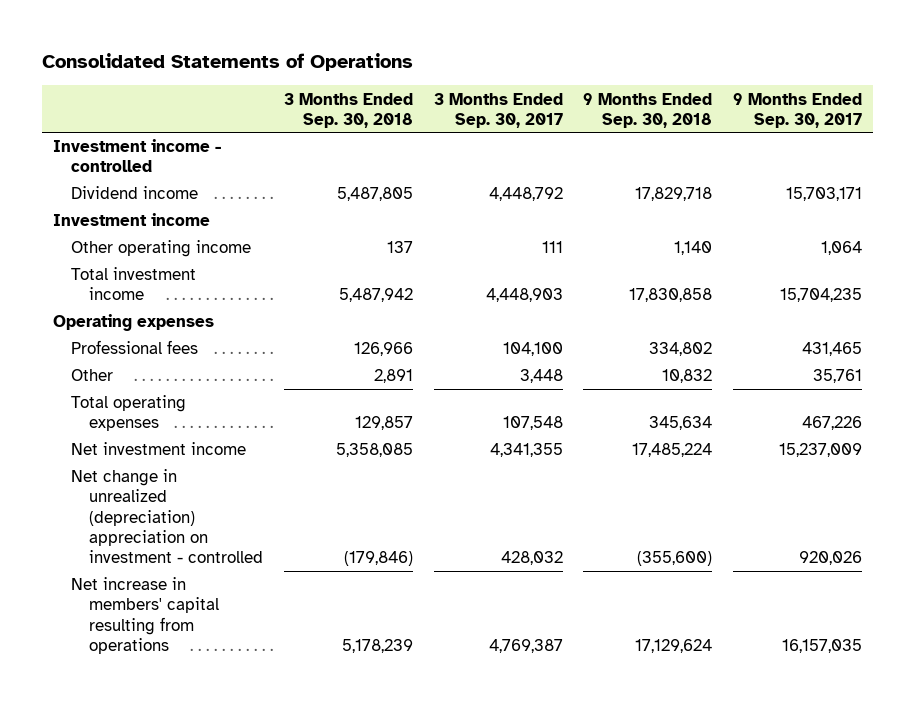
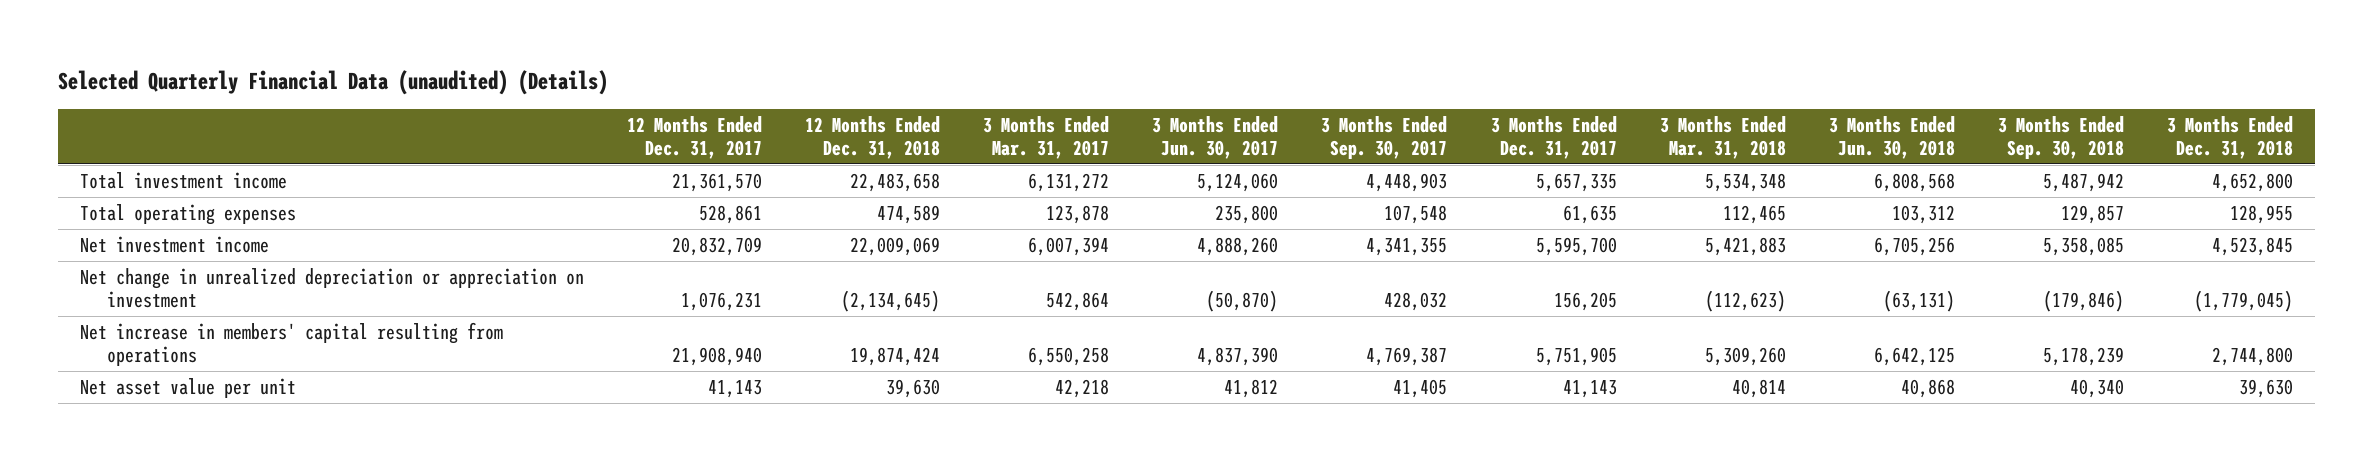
[42,53,414,72] Consolidated Statements of Operations -> [58,69,609,95] Selected Quarterly Financial Data (unaudited) (Details)
[583,92,713,128] 9 Months Ended Sep. 30, 2018 -> none
[733,92,863,128] 9 Months Ended Sep. 30, 2017 -> none
none -> [626,115,762,159] 12 Months Ended Dec. 31, 2017
none -> [804,115,940,159] 12 Months Ended Dec. 31, 2018
none -> [983,115,1110,159] 3 Months Ended Mar. 31, 2017
none -> [1152,115,1279,159] 3 Months Ended Jun. 30, 2017
none -> [1490,115,1617,159] 3 Months Ended Dec. 31, 2017
none -> [1659,115,1786,159] 3 Months Ended Mar. 31, 2018
none -> [1829,115,1956,159] 3 Months Ended Jun. 30, 2018
none -> [2167,115,2294,159] 3 Months Ended Dec. 31, 2018
[52,139,221,173] Investment income - controlled -> none
[70,186,198,200] Dividend income -> none
[52,213,210,227] Investment income -> none
[70,240,251,258] Other operating income -> none
[52,314,214,332] Operating expenses -> none
[70,340,198,355] Professional fees -> none
[70,369,113,382] Other -> none
[70,469,263,564] Net change in unrealized (depreciation) appreciation on investment - controlled -> [79,267,584,309] Net change in unrealized depreciation or appreciation on investment
none -> [79,377,296,398] Net asset value per unit

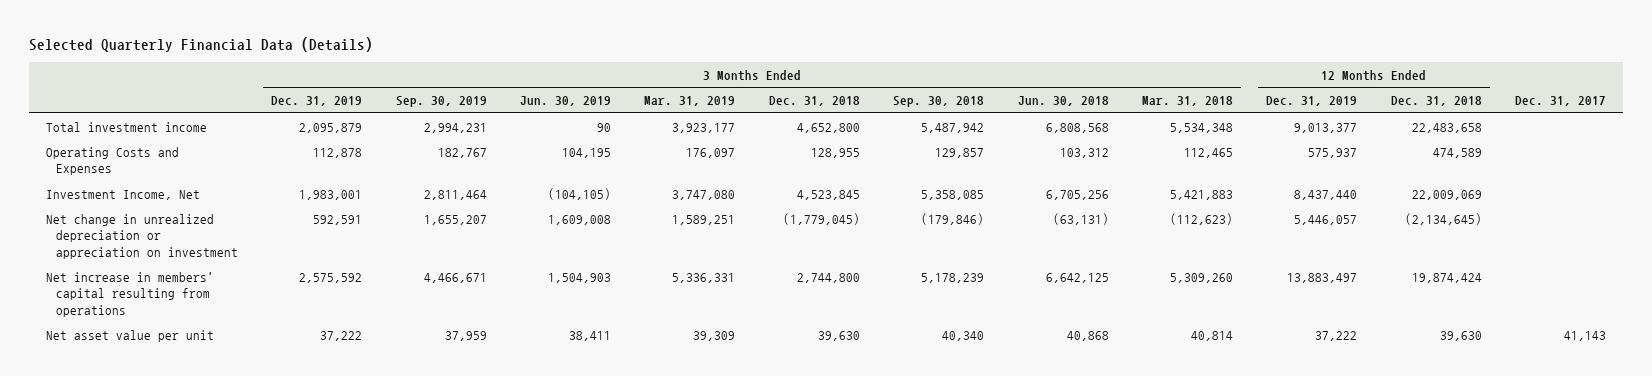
[58,69,609,95] Selected Quarterly Financial Data (unaudited) (Details) -> [29,36,374,52] Selected Quarterly Financial Data (Details)
[626,115,762,159] 12 Months Ended Dec. 31, 2017 -> none
[983,115,1110,159] 3 Months Ended Mar. 31, 2017 -> none
[1152,115,1279,159] 3 Months Ended Jun. 30, 2017 -> none
[1321,115,1448,159] 3 Months Ended Sep. 30, 2017 -> none
[1490,115,1617,159] 3 Months Ended Dec. 31, 2017 -> none
none -> [271,95,363,106] Dec. 31, 2019
none -> [395,95,487,107] Sep. 30, 2019
none -> [520,95,612,106] Jun. 30, 2019
none -> [644,95,736,106] Mar. 31, 2019
none -> [1266,95,1358,106] Dec. 31, 2019
none -> [1514,95,1606,106] Dec. 31, 2017
[79,203,296,225] Total operating expenses -> [45,146,179,176] Operating Costs and Expenses
[79,235,269,253] Net investment income -> [45,189,200,200] Investment Income, Net

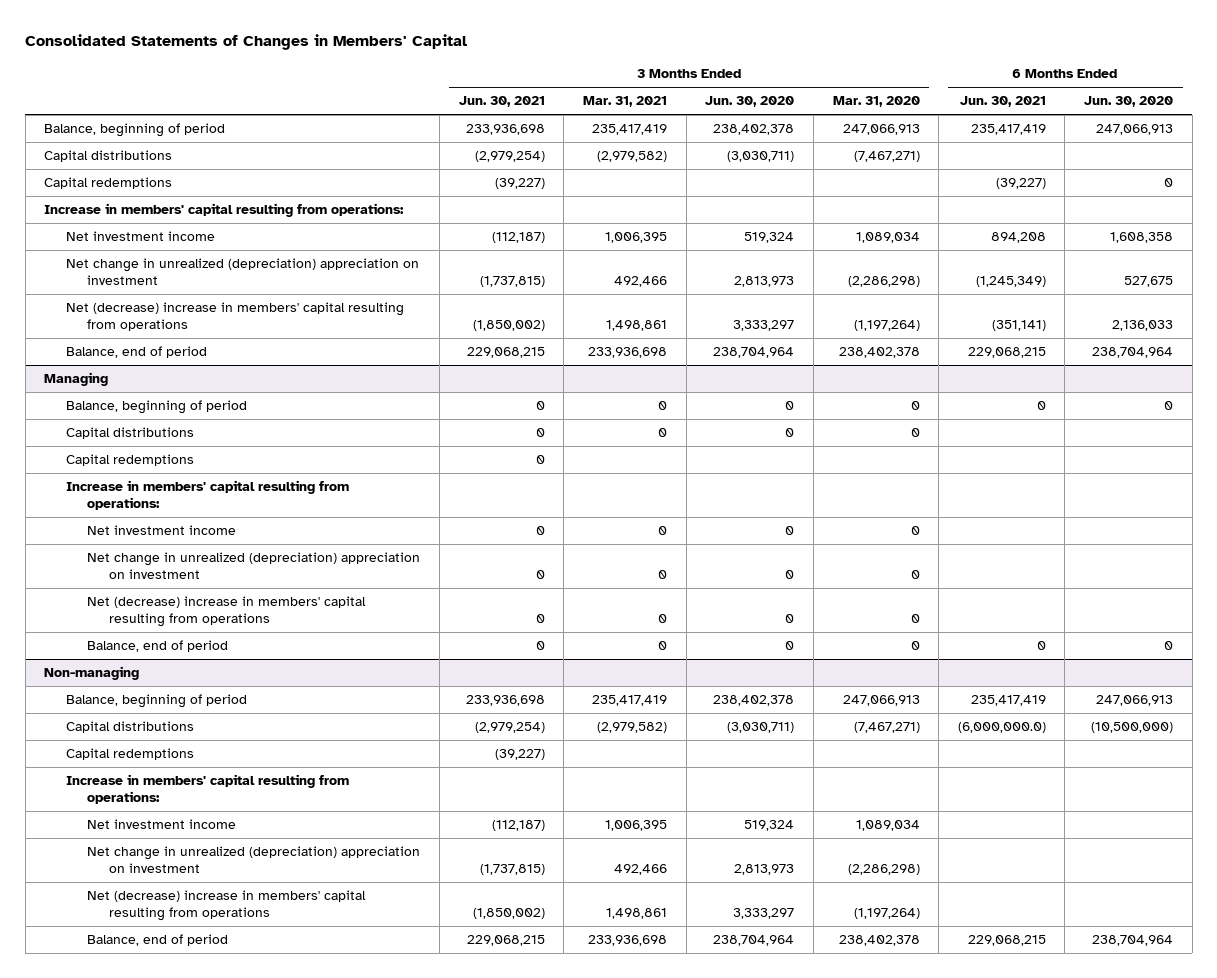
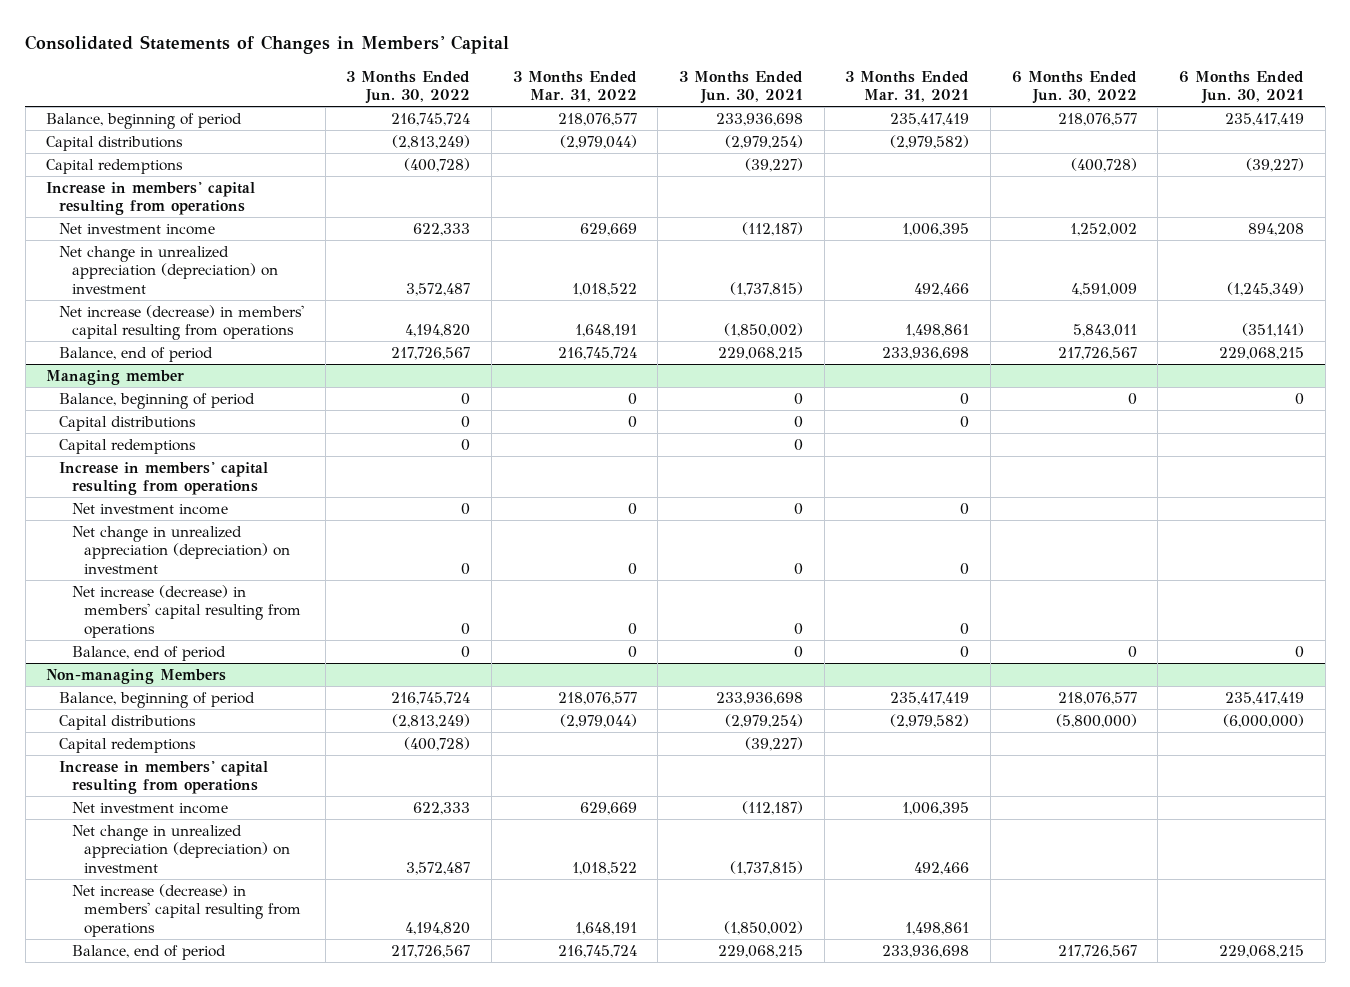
[705,96,795,108] Jun. 30, 2020 -> none
[832,96,920,108] Mar. 31, 2020 -> none
[1084,96,1174,108] Jun. 30, 2020 -> none
none -> [346,70,471,105] 3 Months Ended Jun. 30, 2022
none -> [512,70,637,103] 3 Months Ended Mar. 31, 2022
none -> [1011,70,1137,105] 6 Months Ended Jun. 30, 2022
[44,203,405,218] Increase in members' capital resulting from operations: -> [46,181,256,216] Increase in members' capital resulting from operations
[65,258,419,286] Net change in unrealized (depreciation) appreciation on investment -> [59,245,278,294] Net change in unrealized appreciation (depreciation) on investment
[65,302,404,332] Net (decrease) increase in members' capital resulting from operations -> [59,304,305,341] Net increase (decrease) in members' capital resulting from operations
[44,372,109,387] Managing -> [46,369,185,385] Managing member
[65,480,349,511] Increase in members' capital resulting from operations: -> [59,461,269,496] Increase in members' capital resulting from operations
[87,552,421,580] Net change in unrealized (depreciation) appreciation on investment -> [71,525,291,574] Net change in unrealized appreciation (depreciation) on investment
[87,596,367,628] Net (decrease) increase in members' capital resulting from operations -> [71,584,302,638] Net increase (decrease) in members' capital resulting from operations
[44,666,140,681] Non-managing -> [46,668,227,684] Non-managing Members
[957,722,1046,734] (6,000,000.0) -> [1223,713,1305,728] (6,000,000)
[65,774,349,805] Increase in members' capital resulting from operations: -> [59,760,269,795] Increase in members' capital resulting from operations
[87,846,421,874] Net change in unrealized (depreciation) appreciation on investment -> [71,824,291,873] Net change in unrealized appreciation (depreciation) on investment
[87,890,367,922] Net (decrease) increase in members' capital resulting from operations -> [71,883,302,937] Net increase (decrease) in members' capital resulting from operations

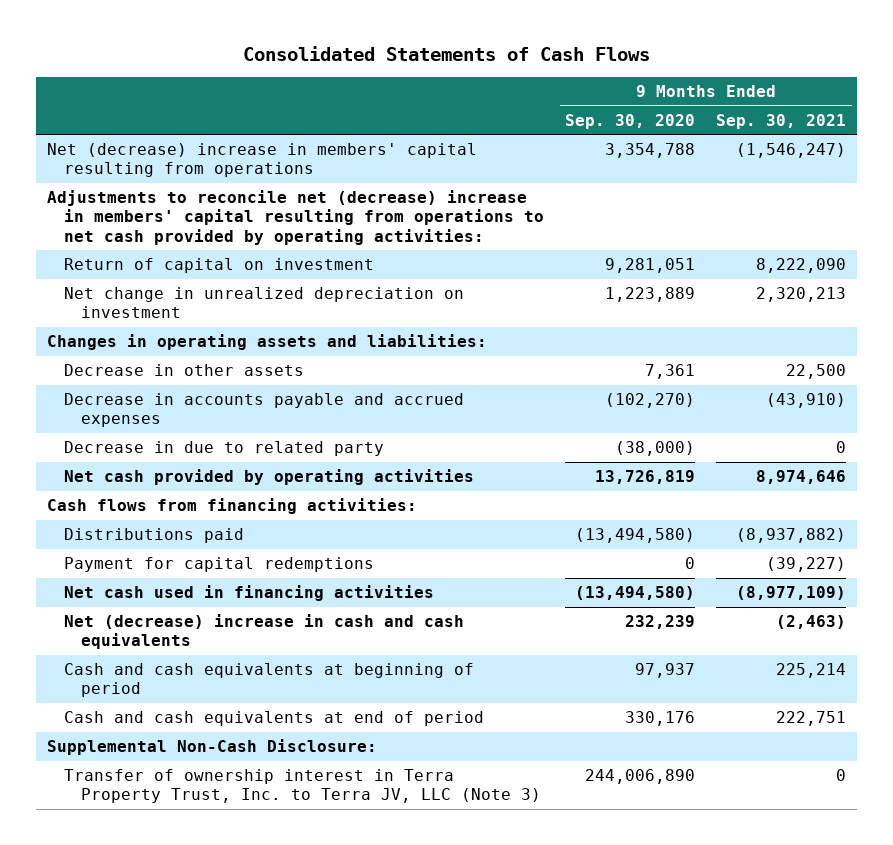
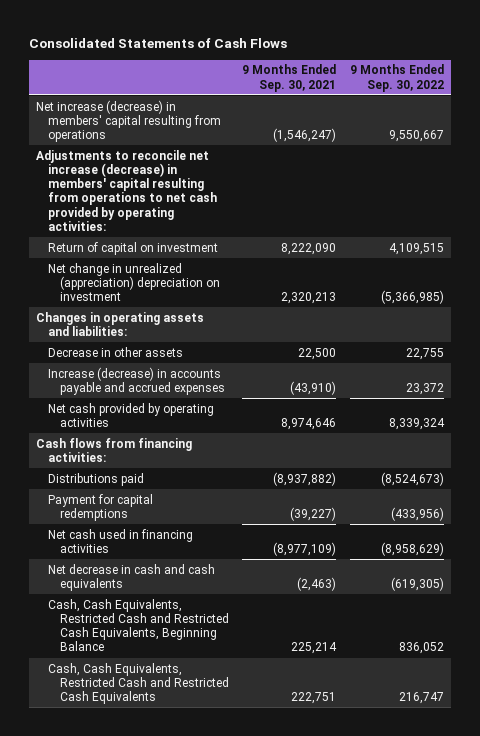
[565,113,696,129] Sep. 30, 2020 -> none
none -> [349,64,444,92] 9 Months Ended Sep. 30, 2022
[46,143,477,178] Net (decrease) increase in members' capital resulting from operations -> [35,99,221,143] Net increase (decrease) in members' capital resulting from operations
[46,190,544,245] Adjustments to reconcile net (decrease) increase in members' capital resulting from operations to net cash provided by operating activities: -> [35,149,217,232] Adjustments to reconcile net increase (decrease) in members' capital resulting from operations to net cash provided by operating activities:
[63,287,464,319] Net change in unrealized depreciation on investment -> [47,262,220,302] Net change in unrealized (appreciation) depreciation on investment
[63,441,384,457] Decrease in due to related party -> none
[63,393,464,428] Decrease in accounts payable and accrued expenses -> [47,366,225,395] Increase (decrease) in accounts payable and accrued expenses
[46,739,377,756] Supplemental Non-Cash Disclosure: -> none
[63,769,541,804] Transfer of ownership interest in Terra Property Trust, Inc. to Terra JV, LLC (Note 3) -> none
[63,614,464,650] Net (decrease) increase in cash and cash equivalents -> [47,563,215,591] Net decrease in cash and cash equivalents
[63,663,474,698] Cash and cash equivalents at beginning of period -> [47,598,229,652] Cash, Cash Equivalents, Restricted Cash and Restricted Cash Equivalents, Beginning Balance
[63,711,484,727] Cash and cash equivalents at end of period -> [47,662,229,705] Cash, Cash Equivalents, Restricted Cash and Restricted Cash Equivalents

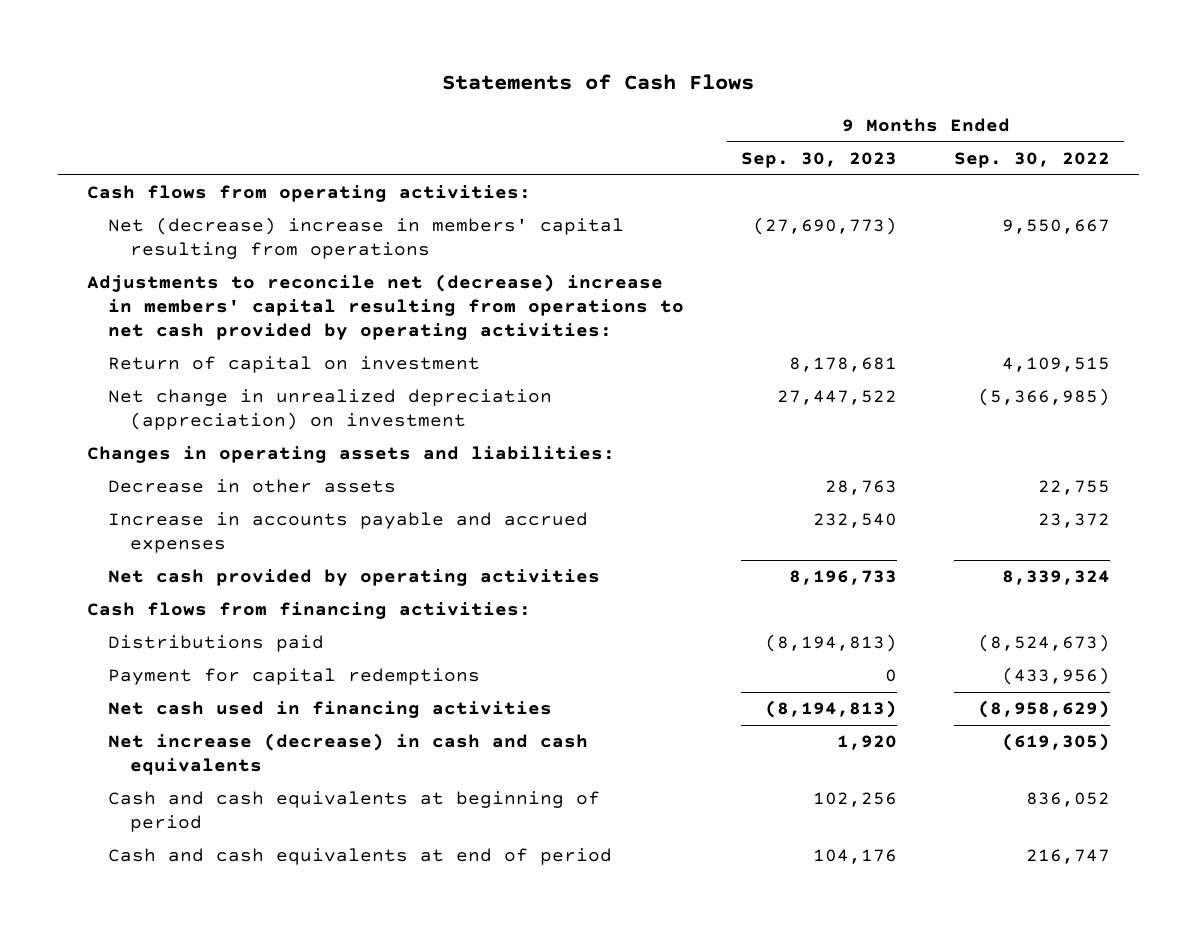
[29,37,288,48] Consolidated Statements of Cash Flows -> [442,73,755,90] Statements of Cash Flows
[242,64,337,92] 9 Months Ended Sep. 30, 2021 -> none
none -> [741,151,898,168] Sep. 30, 2023
none -> [86,185,531,203] Cash flows from operating activities:
[35,99,221,143] Net increase (decrease) in members' capital resulting from operations -> [108,217,625,260] Net (decrease) increase in members' capital resulting from operations
[35,149,217,232] Adjustments to reconcile net increase (decrease) in members' capital resulting from operations to net cash provided by operating activities: -> [86,274,685,341] Adjustments to reconcile net (decrease) increase in members' capital resulting from operations to net cash provided by operating activities:
[47,262,220,302] Net change in unrealized (appreciation) depreciation on investment -> [108,389,553,431] Net change in unrealized depreciation (appreciation) on investment
[47,366,225,395] Increase (decrease) in accounts payable and accrued expenses -> [108,512,589,554] Increase in accounts payable and accrued expenses
[47,563,215,591] Net decrease in cash and cash equivalents -> [108,733,589,776] Net increase (decrease) in cash and cash equivalents
[47,598,229,652] Cash, Cash Equivalents, Restricted Cash and Restricted Cash Equivalents, Beginning Balance -> [108,791,601,833] Cash and cash equivalents at beginning of period
[47,662,229,705] Cash, Cash Equivalents, Restricted Cash and Restricted Cash Equivalents -> [108,848,613,866] Cash and cash equivalents at end of period

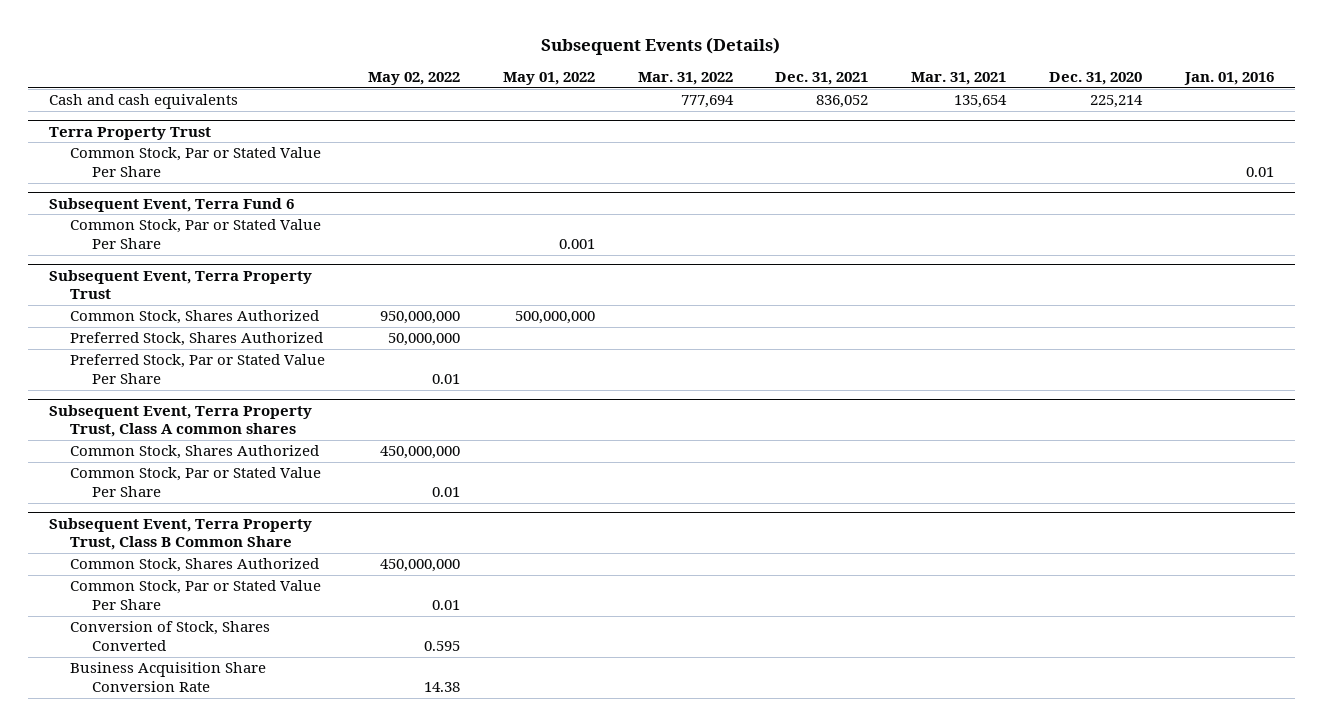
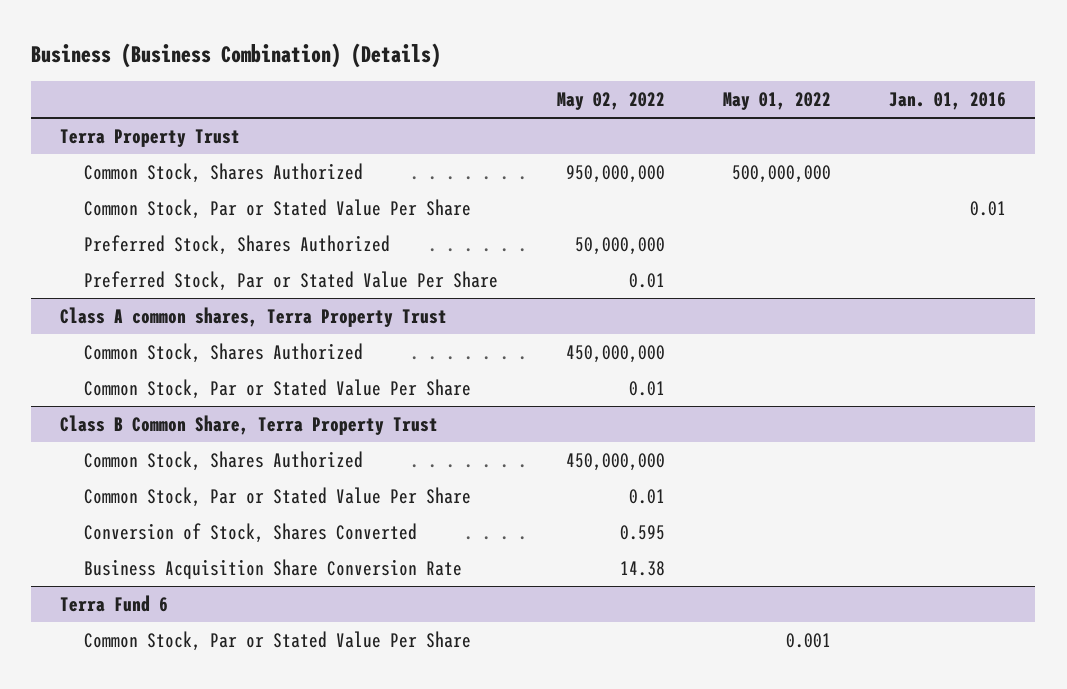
[541,36,781,55] Subsequent Events (Details) -> [31,42,442,68] Business (Business Combination) (Details)
[637,71,733,85] Mar. 31, 2022 -> none
[775,71,869,85] Dec. 31, 2021 -> none
[911,71,1007,85] Mar. 31, 2021 -> none
[1048,71,1142,85] Dec. 31, 2020 -> none
[48,94,238,110] Cash and cash equivalents -> none
[48,197,294,212] Subsequent Event, Terra Fund 6 -> none
[70,219,322,249] Common Stock, Par or Stated Value Per Share -> none
[48,269,312,300] Subsequent Event, Terra Property Trust -> none
[70,147,322,177] Common Stock, Par or Stated Value Per Share -> [84,198,472,219] Common Stock, Par or Stated Value Per Share
[48,404,312,438] Subsequent Event, Terra Property Trust, Class A common shares -> [60,306,448,327] Class A common shares, Terra Property Trust
[48,517,312,551] Subsequent Event, Terra Property Trust, Class B Common Share -> [60,414,439,435] Class B Common Share, Terra Property Trust
none -> [60,594,169,612] Terra Fund 6
none -> [84,630,472,651] Common Stock, Par or Stated Value Per Share

